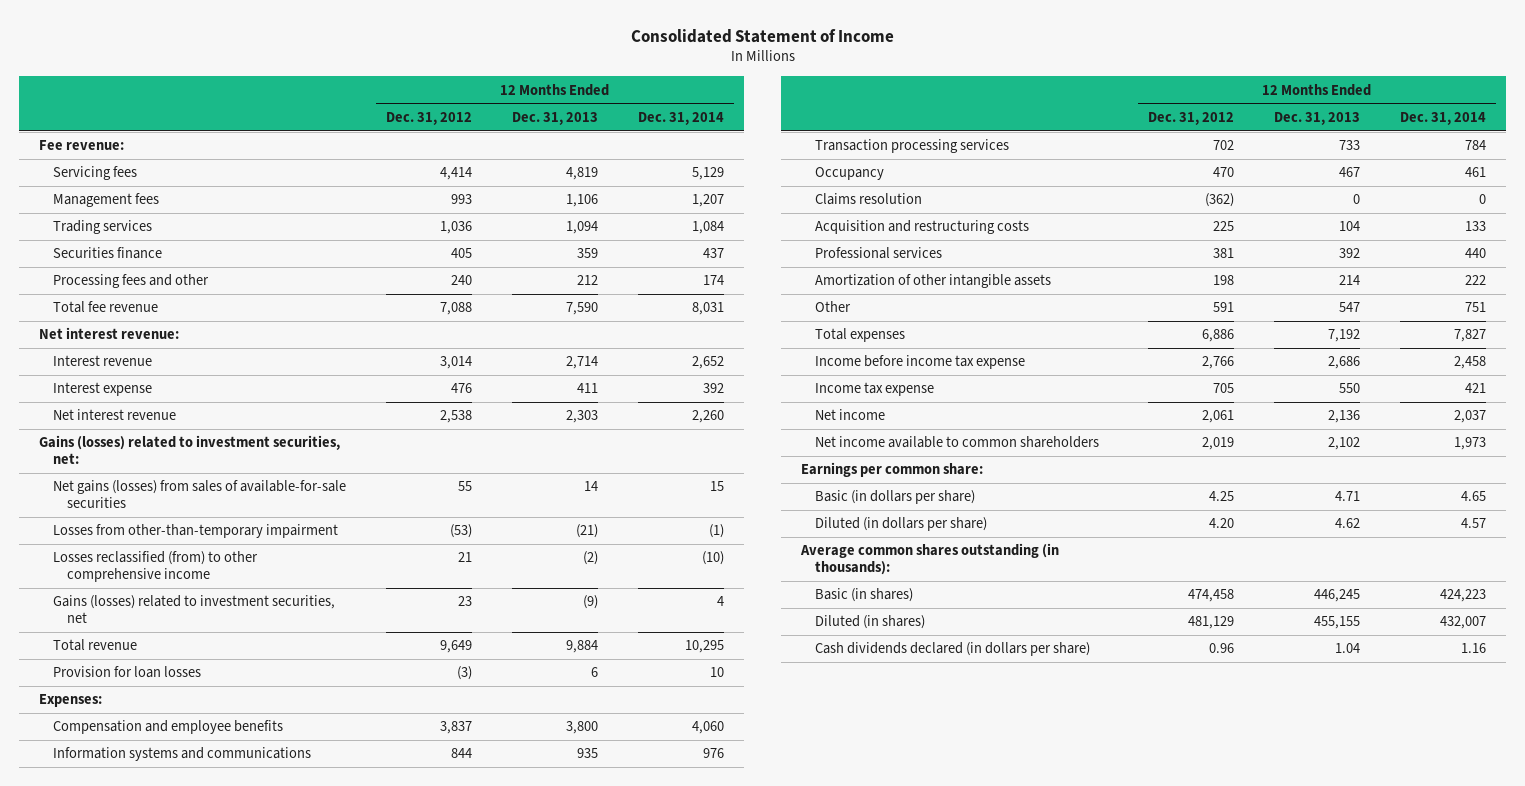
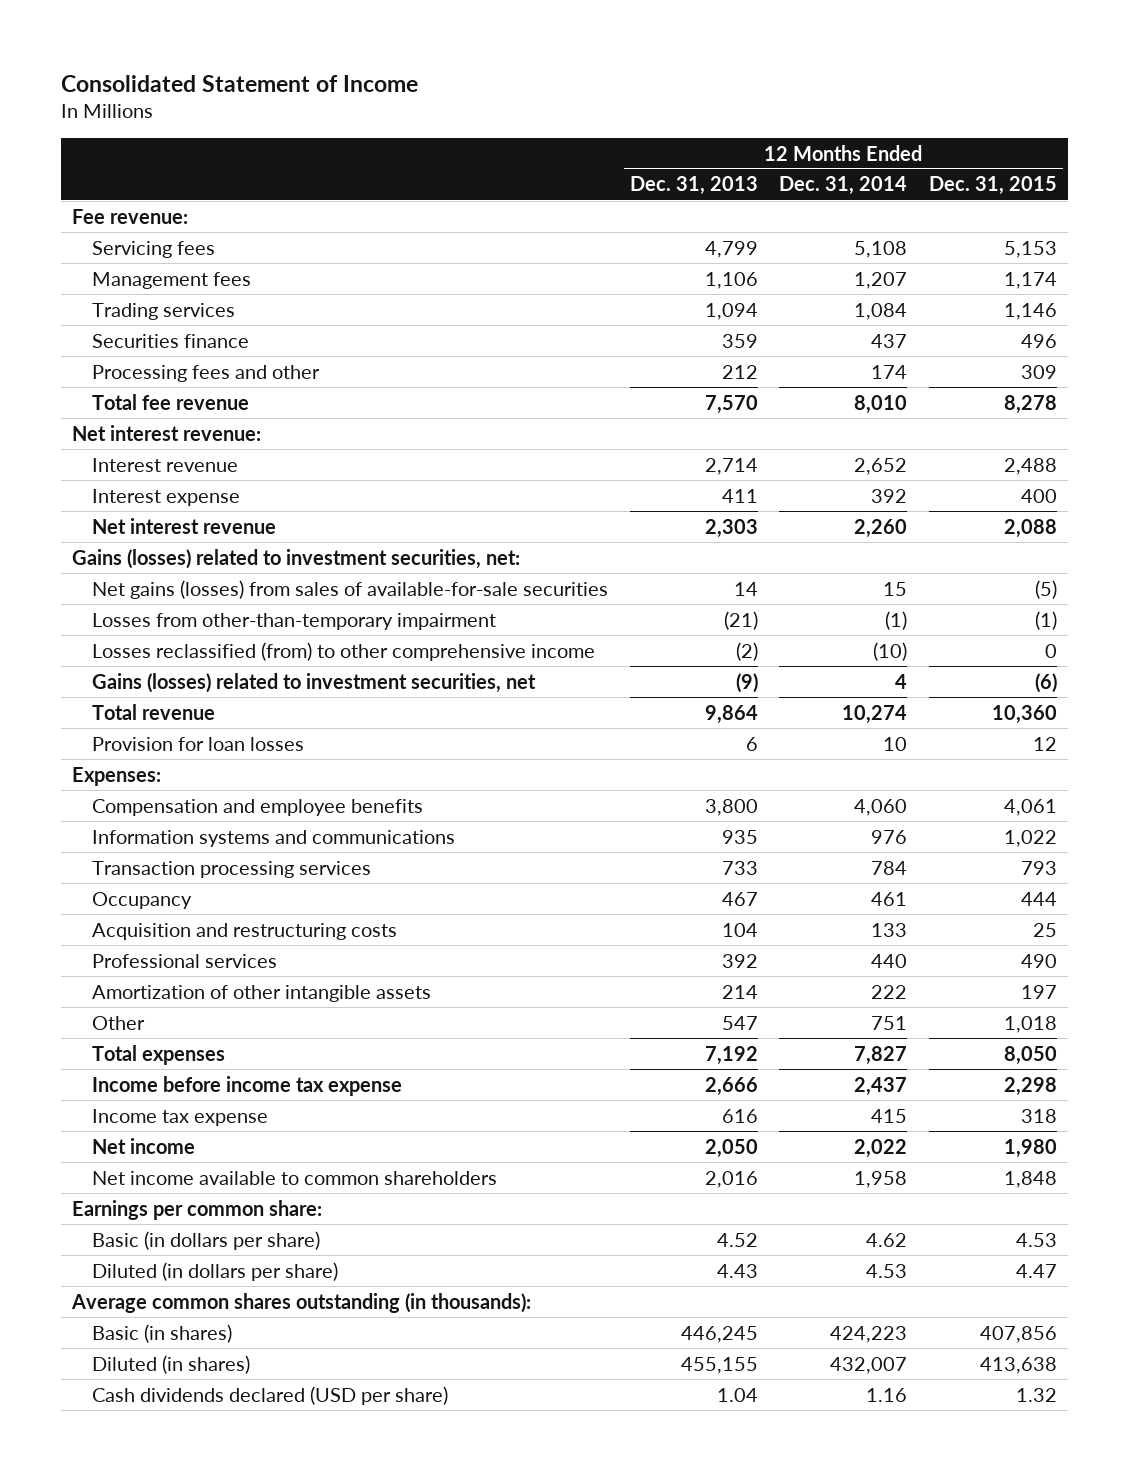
[385,111,472,125] Dec. 31, 2012 -> none
none -> [929,176,1058,196] Dec. 31, 2015
[566,167,599,181] 4,819 -> [704,240,758,258] 4,799
[692,167,725,181] 5,129 -> [854,240,908,258] 5,108
[566,302,599,316] 7,590 -> [704,394,758,414] 7,570
[692,302,725,316] 8,031 -> [854,394,908,414] 8,010
[566,640,599,654] 9,884 -> [704,704,758,724] 9,864
[685,640,725,654] 10,295 -> [842,704,908,724] 10,274
[814,193,922,206] Claims resolution -> none
[1328,356,1361,370] 2,686 -> [704,1076,758,1096] 2,666
[1454,356,1487,370] 2,458 -> [854,1076,908,1096] 2,437
[1339,383,1361,394] 550 -> [721,1108,758,1123] 616
[1465,383,1487,394] 421 -> [871,1108,908,1123] 415
[1328,410,1361,424] 2,136 -> [704,1138,758,1158] 2,050
[1454,410,1487,424] 2,037 -> [854,1138,908,1158] 2,022
[1328,437,1361,451] 2,102 -> [704,1170,758,1188] 2,016
[1454,437,1487,451] 1,973 -> [854,1170,908,1188] 1,958
[1335,491,1361,502] 4.71 -> [716,1232,758,1247] 4.52
[1461,491,1487,502] 4.65 -> [866,1232,908,1247] 4.62
[1335,518,1361,529] 4.62 -> [716,1263,758,1278] 4.43
[1461,518,1487,529] 4.57 -> [866,1263,908,1278] 4.53
[814,642,1090,657] Cash dividends declared (in dollars per share) -> [91,1385,448,1405] Cash dividends declared (USD per share)

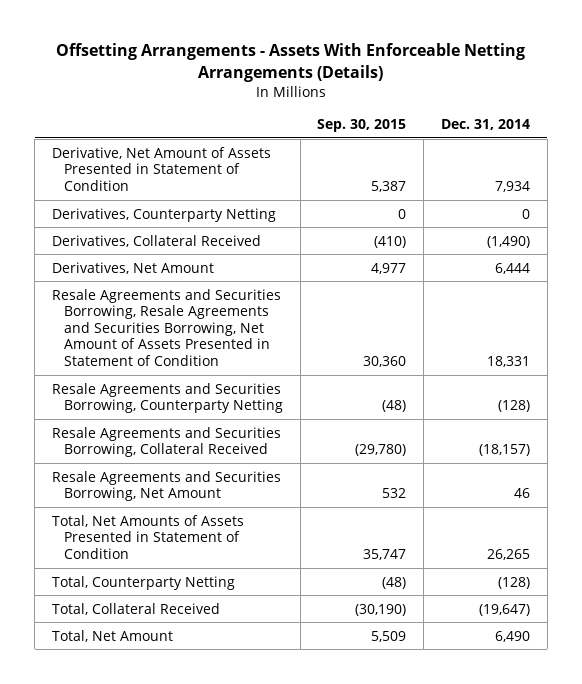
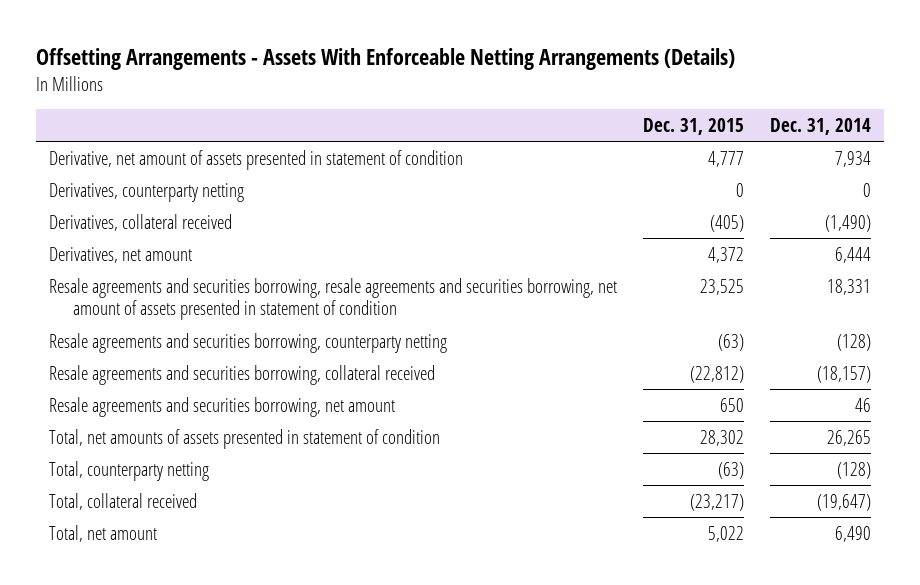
[317,118,407,132] Sep. 30, 2015 -> none
none -> [642,118,744,136] Dec. 31, 2015
[52,146,272,191] Derivative, Net Amount of Assets Presented in Statement of Condition -> [48,149,463,170] Derivative, net amount of assets presented in statement of condition
[52,207,277,222] Derivatives, Counterparty Netting -> [48,182,244,202] Derivatives, counterparty netting
[52,234,262,247] Derivatives, Collateral Received -> [48,213,232,231] Derivatives, collateral received
[52,261,215,274] Derivatives, Net Amount -> [48,246,192,263] Derivatives, net amount
[52,288,282,366] Resale Agreements and Securities Borrowing, Resale Agreements and Securities Borrowing, Net Amount of Assets Presented in Statement of Condition -> [48,277,617,321] Resale agreements and securities borrowing, resale agreements and securities borrowing, net amount of assets presented in statement of condition
[52,382,283,414] Resale Agreements and Securities Borrowing, Counterparty Netting -> [48,332,447,353] Resale agreements and securities borrowing, counterparty netting
[52,426,282,458] Resale Agreements and Securities Borrowing, Collateral Received -> [48,364,435,385] Resale agreements and securities borrowing, collateral received
[52,470,282,502] Resale Agreements and Securities Borrowing, Net Amount -> [48,396,395,417] Resale agreements and securities borrowing, net amount
[52,514,245,559] Total, Net Amounts of Assets Presented in Statement of Condition -> [48,428,440,449] Total, net amounts of assets presented in statement of condition
[52,575,236,590] Total, Counterparty Netting -> [48,460,209,481] Total, counterparty netting
[52,602,221,615] Total, Collateral Received -> [48,492,197,510] Total, collateral received
[52,629,174,642] Total, Net Amount -> [48,524,157,542] Total, net amount

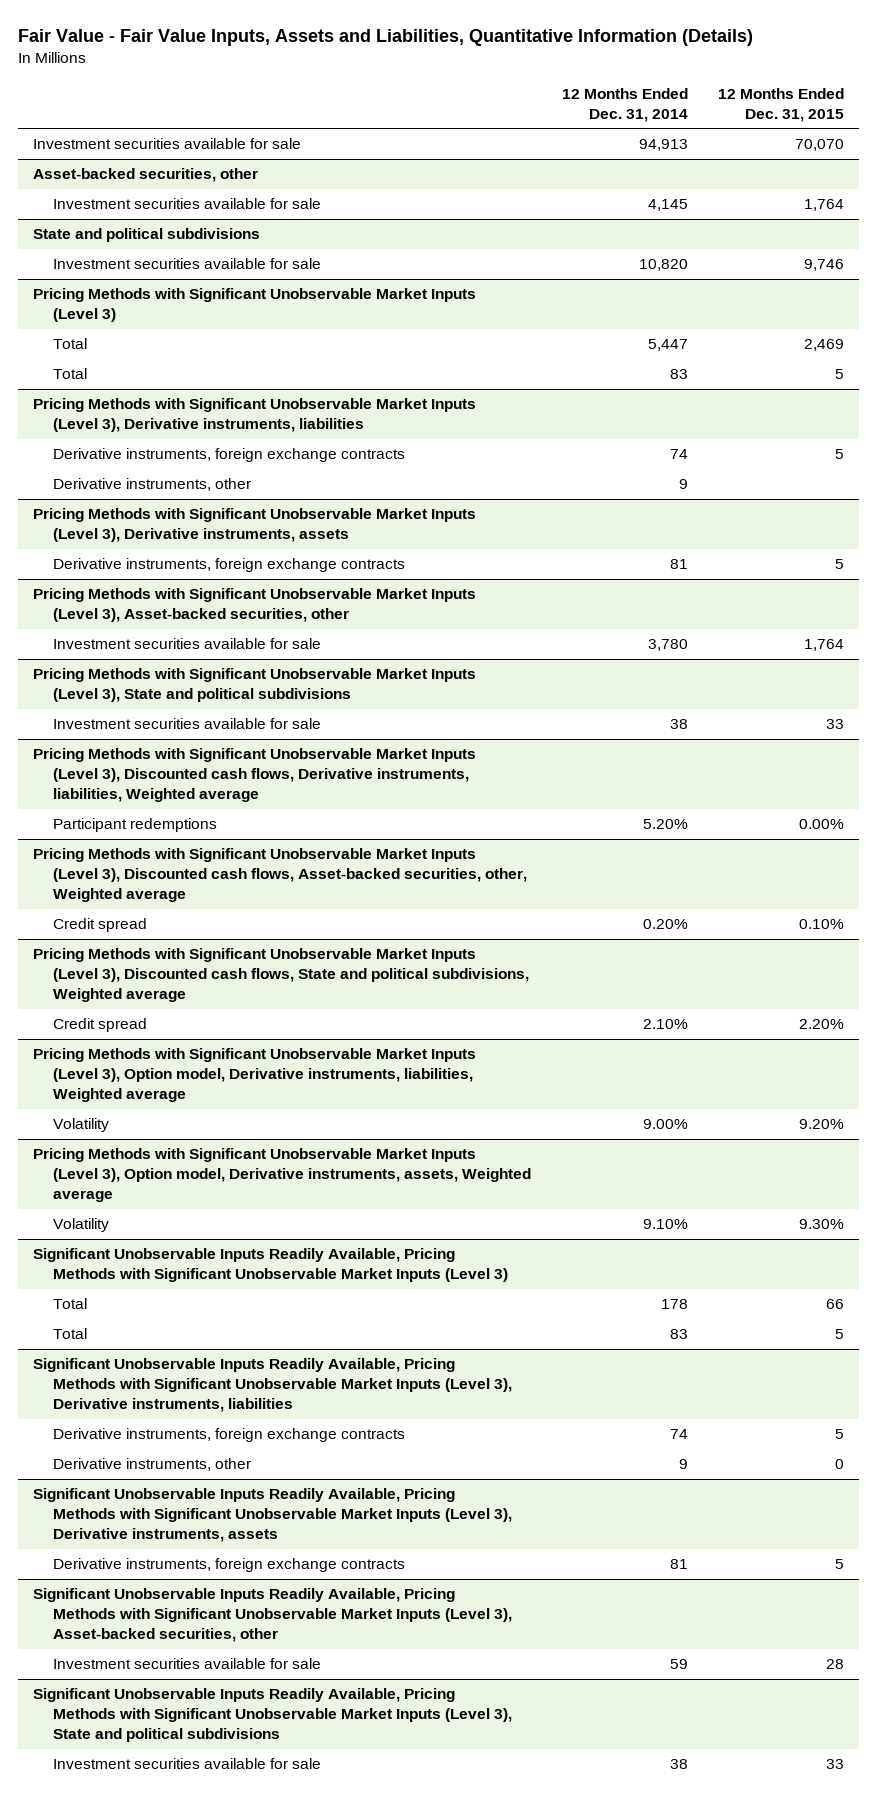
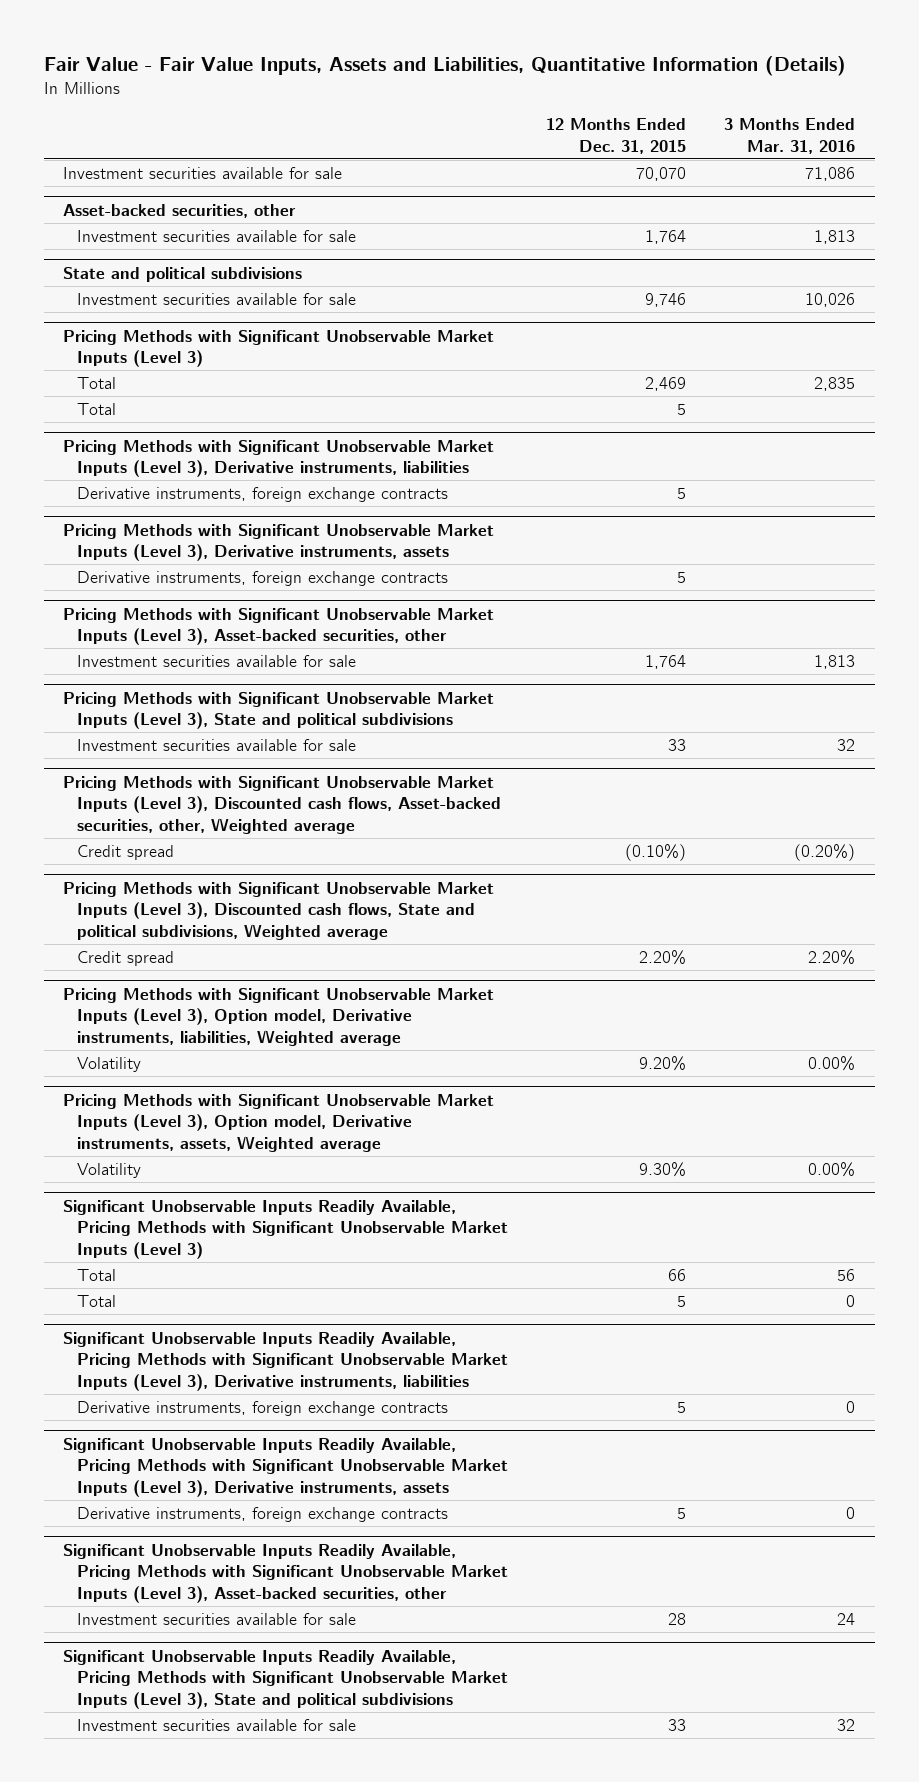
[561,87,688,122] 12 Months Ended Dec. 31, 2014 -> none
none -> [724,118,856,154] 3 Months Ended Mar. 31, 2016
[53,478,252,492] Derivative instruments, other -> none
[32,748,476,803] Pricing Methods with Significant Unobservable Market Inputs (Level 3), Discounted cash flows, Derivative instruments, liabilities, Weighted average -> none
[53,818,218,833] Participant redemptions -> none
[798,919,844,930] 0.10% -> [624,843,686,861] (0.10%)
[53,1458,252,1472] Derivative instruments, other -> none

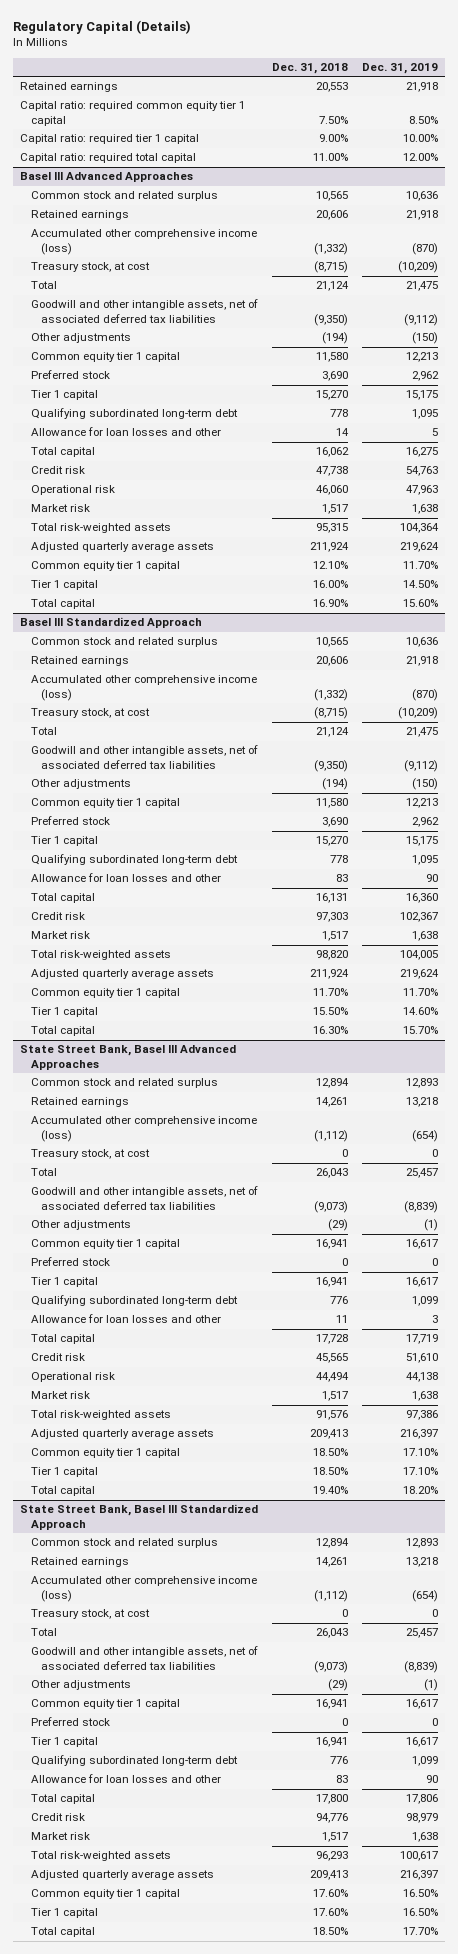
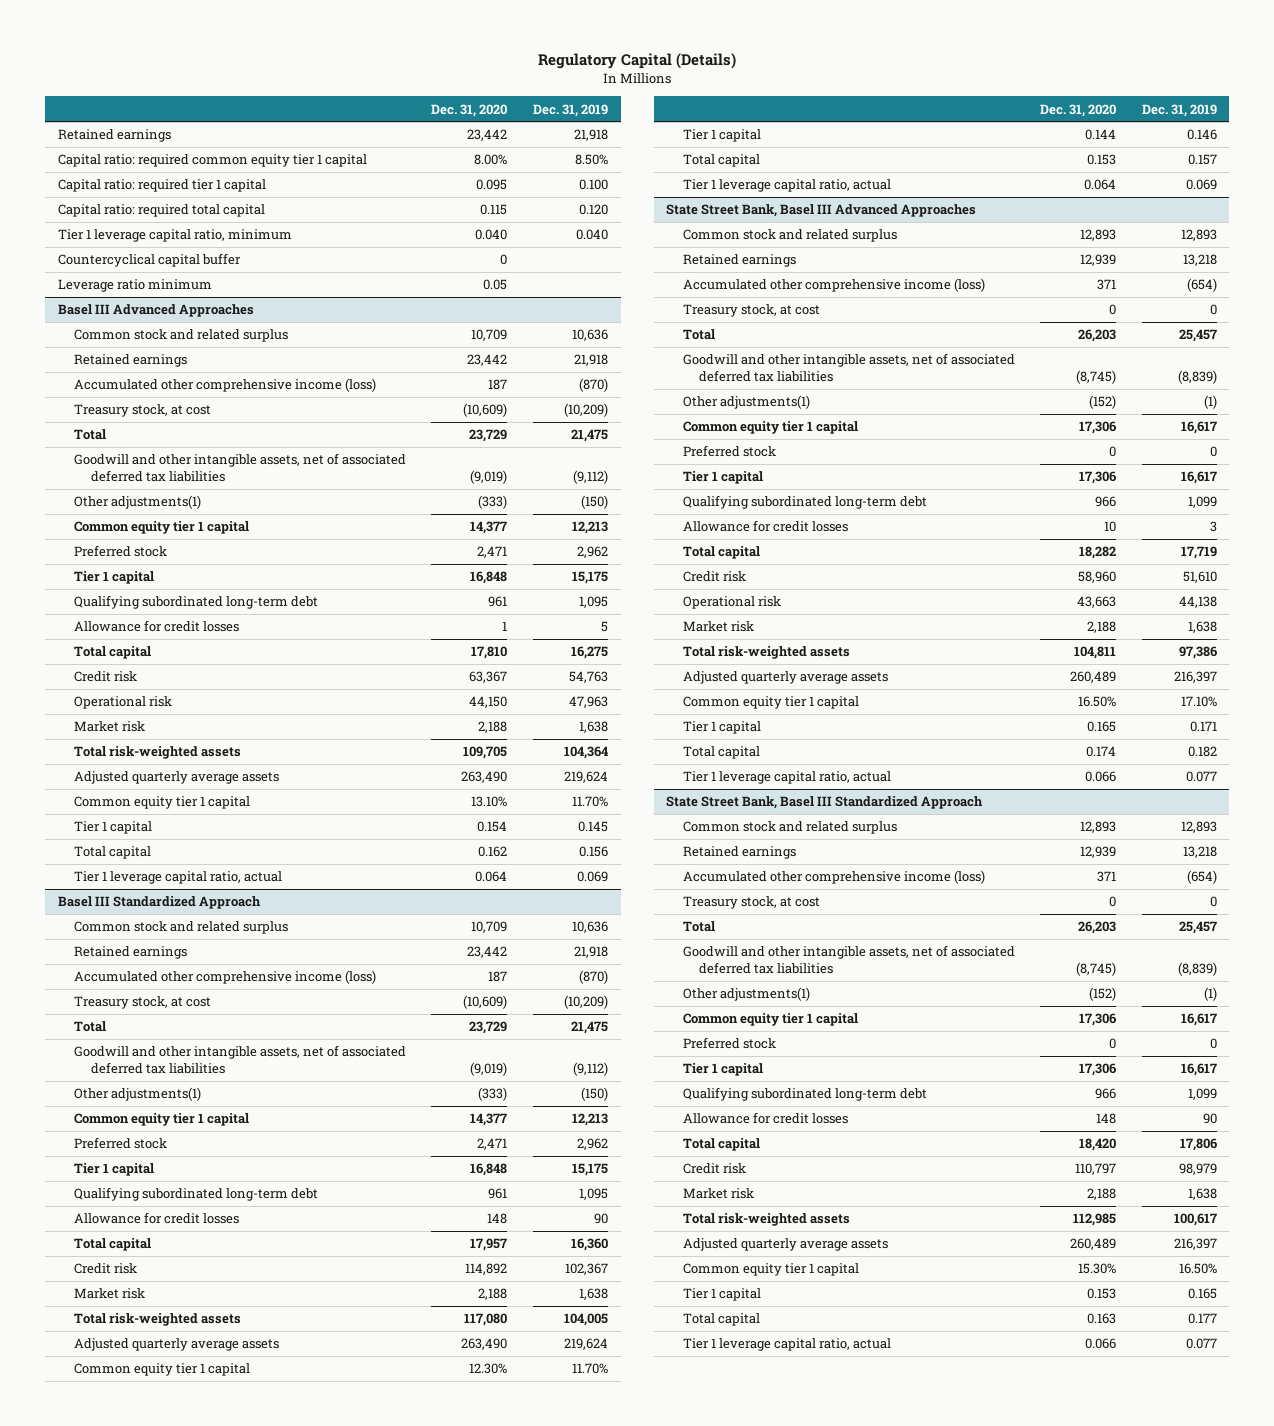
[272,62,349,74] Dec. 31, 2018 -> none
none -> [431,103,508,117] Dec. 31, 2020
[403,134,439,143] 10.00% -> [578,179,608,191] 0.100
[403,153,439,162] 12.00% -> [578,204,608,216] 0.120
none -> [57,229,292,243] Tier 1 leverage capital ratio, minimum
none -> [57,253,241,268] Countercyclical capital buffer
none -> [57,279,212,293] Leverage ratio minimum
[30,333,131,344] Other adjustments -> [74,495,202,510] Other adjustments(1)
[30,427,221,437] Allowance for loan losses and other -> [74,620,240,633] Allowance for credit losses
[403,580,439,589] 14.50% -> [577,821,608,833] 0.145
[403,599,439,608] 15.60% -> [578,846,608,858] 0.156
none -> [74,871,283,885] Tier 1 leverage capital ratio, actual
[30,779,131,790] Other adjustments -> [74,1087,202,1102] Other adjustments(1)
[30,873,221,883] Allowance for loan losses and other -> [74,1212,240,1225] Allowance for credit losses
[403,1007,439,1016] 14.60% -> [1186,129,1217,141] 0.146
[403,1026,439,1035] 15.70% -> [1187,154,1217,166] 0.157
none -> [682,179,891,193] Tier 1 leverage capital ratio, actual
[30,1220,131,1231] Other adjustments -> [682,395,810,410] Other adjustments(1)
[30,1314,221,1324] Allowance for loan losses and other -> [682,520,848,533] Allowance for credit losses
[403,1467,439,1476] 17.10% -> [1189,721,1217,733] 0.171
[403,1486,439,1495] 18.20% -> [1187,746,1217,758] 0.182
none -> [682,771,891,785] Tier 1 leverage capital ratio, actual
[30,1680,131,1691] Other adjustments -> [682,987,810,1002] Other adjustments(1)
[30,1774,221,1784] Allowance for loan losses and other -> [682,1112,848,1125] Allowance for credit losses
[403,1908,439,1917] 16.50% -> [1187,1288,1217,1300] 0.165
[403,1927,439,1936] 17.70% -> [1187,1313,1217,1325] 0.177
none -> [682,1338,891,1352] Tier 1 leverage capital ratio, actual

